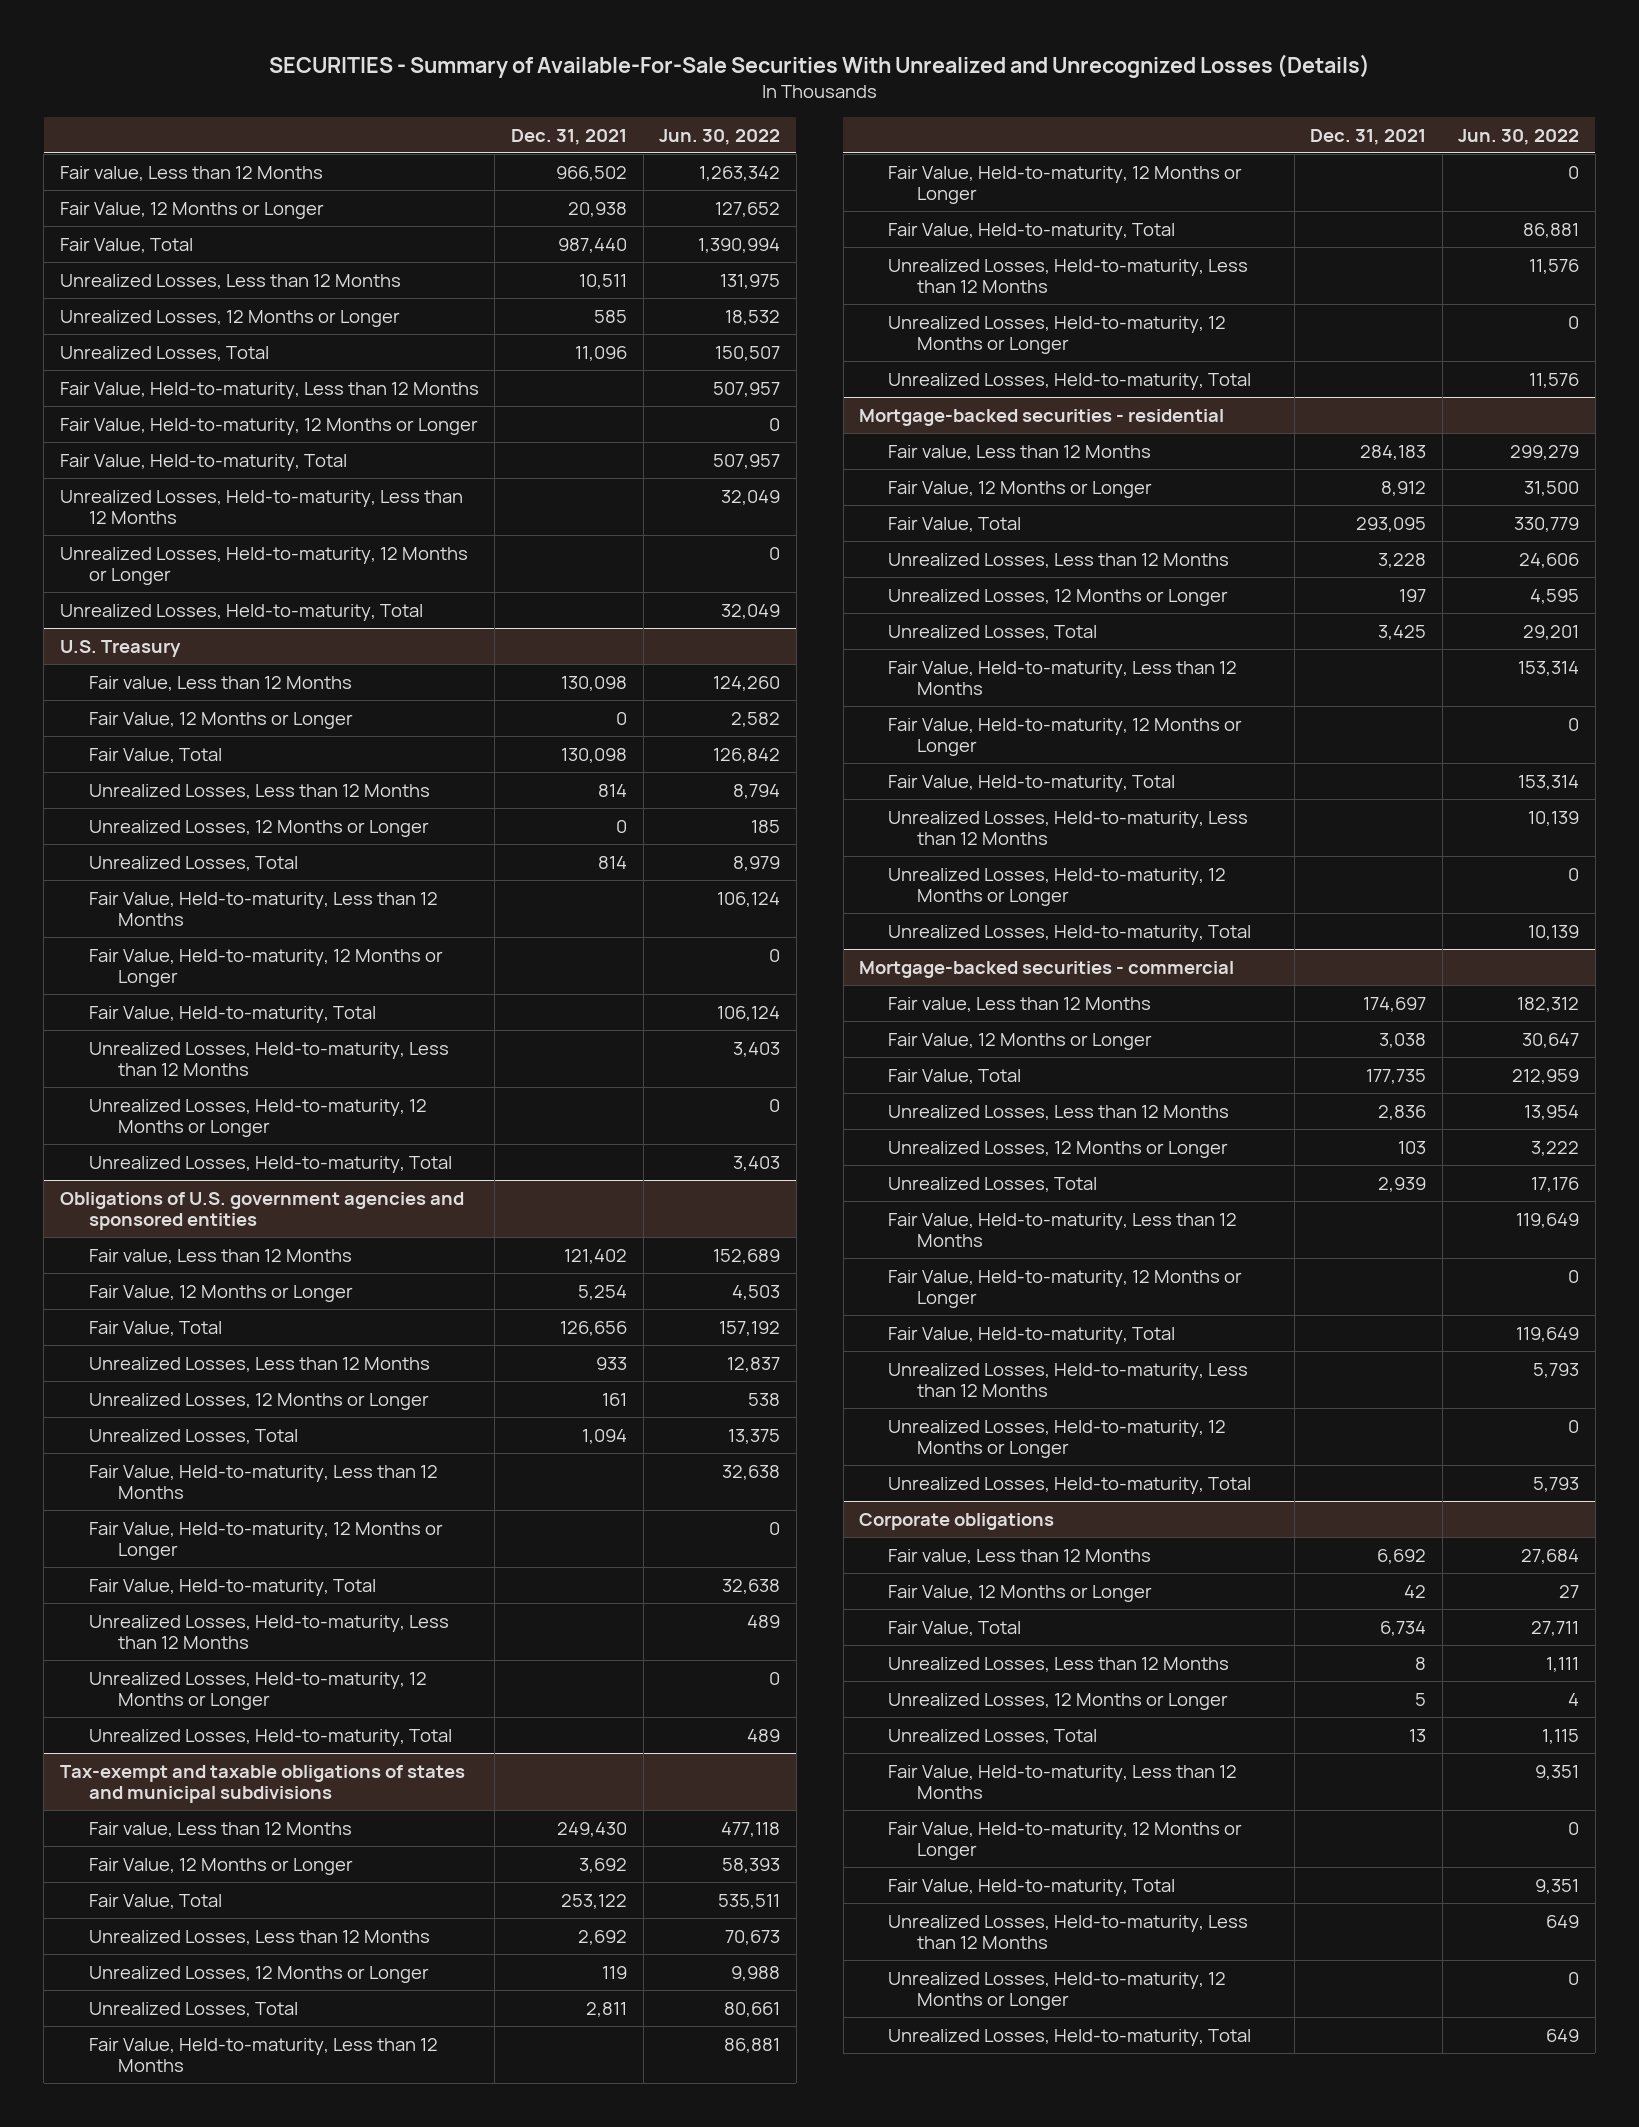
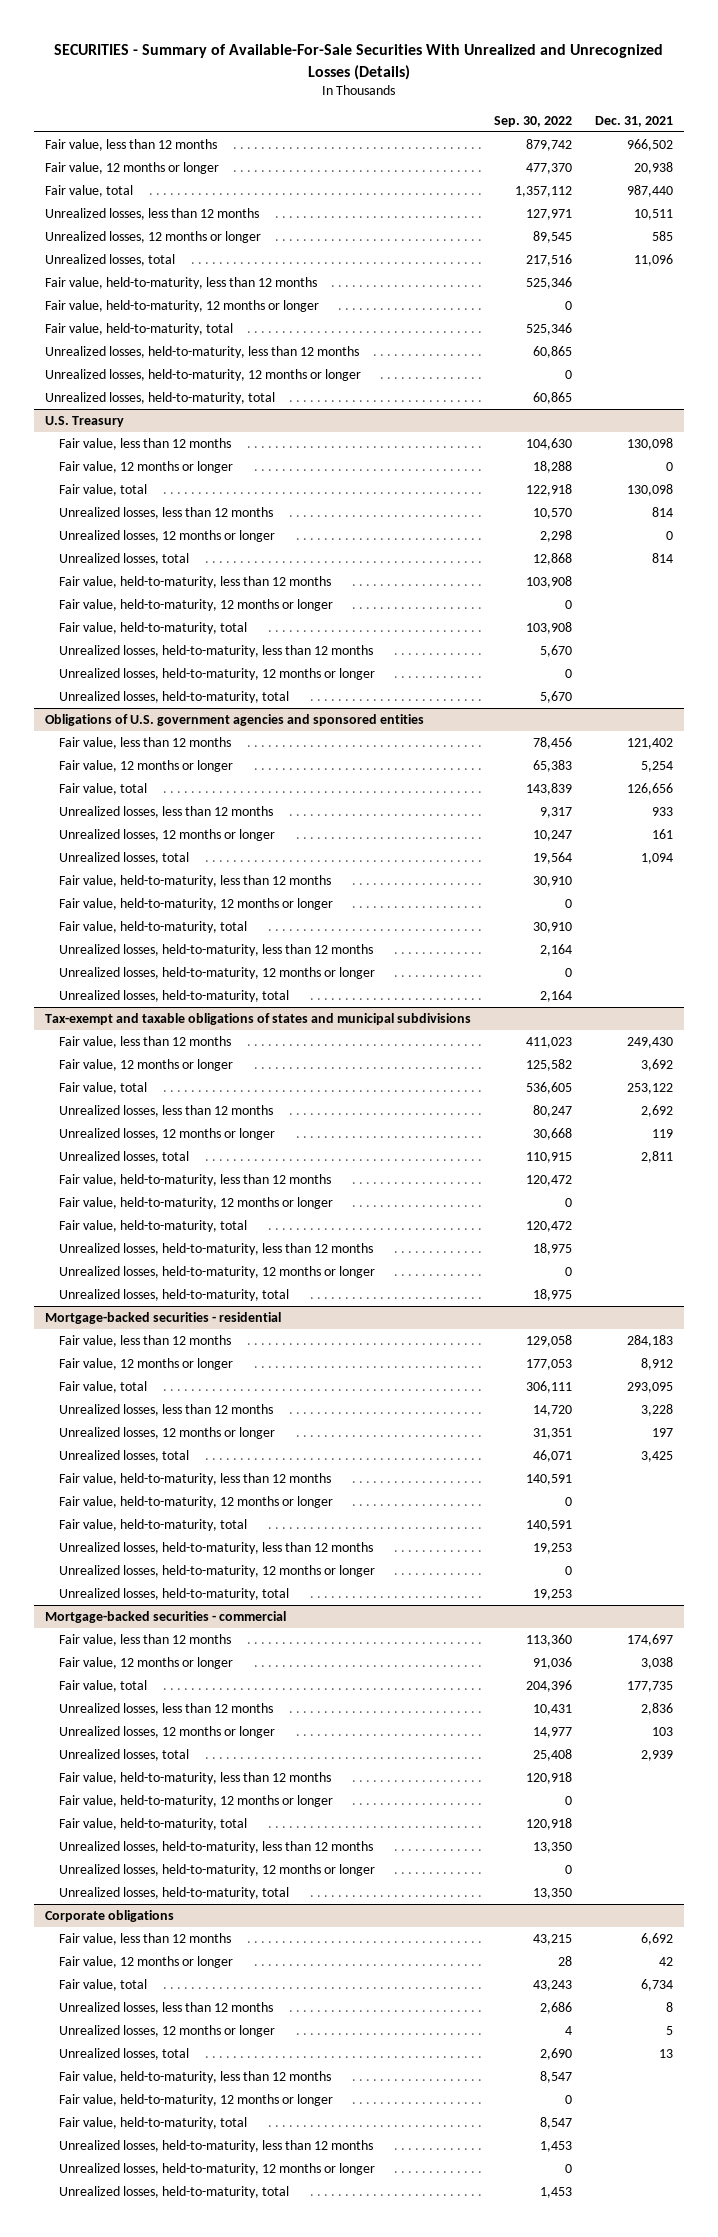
[659,128,781,145] Jun. 30, 2022 -> none
none -> [493,115,572,127] Sep. 30, 2022
[59,165,323,181] Fair value, Less than 12 Months -> [45,138,218,151] Fair value, less than 12 months
[59,201,324,219] Fair Value, 12 Months or Longer -> [45,161,220,174] Fair value, 12 months or longer
[59,237,193,253] Fair Value, Total -> [45,184,134,197] Fair value, total
[59,273,401,289] Unrealized Losses, Less than 12 Months -> [45,207,260,220] Unrealized losses, less than 12 months
[59,309,400,327] Unrealized Losses, 12 Months or Longer -> [45,230,262,243] Unrealized losses, 12 months or longer
[59,345,269,361] Unrealized Losses, Total -> [45,253,176,266] Unrealized losses, total
[59,381,479,399] Fair Value, Held-to-maturity, Less than 12 Months -> [45,276,318,289] Fair value, held-to-maturity, less than 12 months
[59,417,478,435] Fair Value, Held-to-maturity, 12 Months or Longer -> [45,299,320,312] Fair value, held-to-maturity, 12 months or longer
[59,453,347,471] Fair Value, Held-to-maturity, Total -> [45,322,234,335] Fair value, held-to-maturity, total
[59,489,463,525] Unrealized Losses, Held-to-maturity, Less than 12 Months -> [45,345,360,358] Unrealized losses, held-to-maturity, less than 12 months
[59,546,468,586] Unrealized Losses, Held-to-maturity, 12 Months or Longer -> [45,368,362,381] Unrealized losses, held-to-maturity, 12 months or longer
[59,603,423,621] Unrealized Losses, Held-to-maturity, Total -> [45,391,276,404] Unrealized losses, held-to-maturity, total
[89,675,353,691] Fair value, Less than 12 Months -> [59,437,232,450] Fair value, less than 12 months
[89,711,354,729] Fair Value, 12 Months or Longer -> [59,460,234,473] Fair value, 12 months or longer
[89,747,223,763] Fair Value, Total -> [59,483,148,496] Fair value, total
[89,783,431,799] Unrealized Losses, Less than 12 Months -> [59,506,274,519] Unrealized losses, less than 12 months
[89,819,430,837] Unrealized Losses, 12 Months or Longer -> [59,529,276,542] Unrealized losses, 12 months or longer
[89,855,299,871] Unrealized Losses, Total -> [59,552,190,565] Unrealized losses, total
[89,891,439,927] Fair Value, Held-to-maturity, Less than 12 Months -> [59,575,332,588] Fair value, held-to-maturity, less than 12 months
[89,948,444,988] Fair Value, Held-to-maturity, 12 Months or Longer -> [59,598,334,611] Fair value, held-to-maturity, 12 months or longer
[89,1005,377,1023] Fair Value, Held-to-maturity, Total -> [59,621,248,634] Fair value, held-to-maturity, total
[89,1041,450,1077] Unrealized Losses, Held-to-maturity, Less than 12 Months -> [59,644,374,657] Unrealized losses, held-to-maturity, less than 12 months
[89,1098,428,1138] Unrealized Losses, Held-to-maturity, 12 Months or Longer -> [59,667,376,680] Unrealized losses, held-to-maturity, 12 months or longer
[89,1155,453,1173] Unrealized Losses, Held-to-maturity, Total -> [59,690,290,703] Unrealized losses, held-to-maturity, total
[89,1248,353,1264] Fair value, Less than 12 Months -> [59,736,232,749] Fair value, less than 12 months
[89,1284,354,1302] Fair Value, 12 Months or Longer -> [59,759,234,772] Fair value, 12 months or longer
[89,1320,223,1336] Fair Value, Total -> [59,782,148,795] Fair value, total
[89,1356,431,1372] Unrealized Losses, Less than 12 Months -> [59,805,274,818] Unrealized losses, less than 12 months
[89,1392,430,1410] Unrealized Losses, 12 Months or Longer -> [59,828,276,841] Unrealized losses, 12 months or longer
[89,1428,299,1444] Unrealized Losses, Total -> [59,851,190,864] Unrealized losses, total
[89,1464,439,1500] Fair Value, Held-to-maturity, Less than 12 Months -> [59,874,332,887] Fair value, held-to-maturity, less than 12 months
[89,1521,444,1561] Fair Value, Held-to-maturity, 12 Months or Longer -> [59,897,334,910] Fair value, held-to-maturity, 12 months or longer
[89,1578,377,1596] Fair Value, Held-to-maturity, Total -> [59,920,248,933] Fair value, held-to-maturity, total
[89,1614,450,1650] Unrealized Losses, Held-to-maturity, Less than 12 Months -> [59,943,374,956] Unrealized losses, held-to-maturity, less than 12 months
[89,1671,428,1711] Unrealized Losses, Held-to-maturity, 12 Months or Longer -> [59,966,376,979] Unrealized losses, held-to-maturity, 12 months or longer
[89,1728,453,1746] Unrealized Losses, Held-to-maturity, Total -> [59,989,290,1002] Unrealized losses, held-to-maturity, total
[89,1821,353,1837] Fair value, Less than 12 Months -> [59,1035,232,1048] Fair value, less than 12 months
[89,1857,354,1875] Fair Value, 12 Months or Longer -> [59,1058,234,1071] Fair value, 12 months or longer
[89,1893,223,1909] Fair Value, Total -> [59,1081,148,1094] Fair value, total
[89,1929,431,1945] Unrealized Losses, Less than 12 Months -> [59,1104,274,1117] Unrealized losses, less than 12 months
[89,1965,430,1983] Unrealized Losses, 12 Months or Longer -> [59,1127,276,1140] Unrealized losses, 12 months or longer
[89,2001,299,2017] Unrealized Losses, Total -> [59,1150,190,1163] Unrealized losses, total
[89,2037,439,2073] Fair Value, Held-to-maturity, Less than 12 Months -> [59,1173,332,1186] Fair value, held-to-maturity, less than 12 months
[888,165,1243,205] Fair Value, Held-to-maturity, 12 Months or Longer -> [59,1196,334,1209] Fair value, held-to-maturity, 12 months or longer
[888,222,1176,240] Fair Value, Held-to-maturity, Total -> [59,1219,248,1232] Fair value, held-to-maturity, total
[888,258,1249,294] Unrealized Losses, Held-to-maturity, Less than 12 Months -> [59,1242,374,1255] Unrealized losses, held-to-maturity, less than 12 months
[888,315,1227,355] Unrealized Losses, Held-to-maturity, 12 Months or Longer -> [59,1265,376,1278] Unrealized losses, held-to-maturity, 12 months or longer
[888,372,1252,390] Unrealized Losses, Held-to-maturity, Total -> [59,1288,290,1301] Unrealized losses, held-to-maturity, total
[888,444,1152,460] Fair value, Less than 12 Months -> [59,1334,232,1347] Fair value, less than 12 months
[888,480,1153,498] Fair Value, 12 Months or Longer -> [59,1357,234,1370] Fair value, 12 months or longer
[888,516,1022,532] Fair Value, Total -> [59,1380,148,1393] Fair value, total
[888,552,1230,568] Unrealized Losses, Less than 12 Months -> [59,1403,274,1416] Unrealized losses, less than 12 months
[888,588,1229,606] Unrealized Losses, 12 Months or Longer -> [59,1426,276,1439] Unrealized losses, 12 months or longer
[888,624,1098,640] Unrealized Losses, Total -> [59,1449,190,1462] Unrealized losses, total
[888,660,1238,696] Fair Value, Held-to-maturity, Less than 12 Months -> [59,1472,332,1485] Fair value, held-to-maturity, less than 12 months
[888,717,1243,757] Fair Value, Held-to-maturity, 12 Months or Longer -> [59,1495,334,1508] Fair value, held-to-maturity, 12 months or longer
[888,774,1176,792] Fair Value, Held-to-maturity, Total -> [59,1518,248,1531] Fair value, held-to-maturity, total
[888,810,1249,846] Unrealized Losses, Held-to-maturity, Less than 12 Months -> [59,1541,374,1554] Unrealized losses, held-to-maturity, less than 12 months
[888,867,1227,907] Unrealized Losses, Held-to-maturity, 12 Months or Longer -> [59,1564,376,1577] Unrealized losses, held-to-maturity, 12 months or longer
[888,924,1252,942] Unrealized Losses, Held-to-maturity, Total -> [59,1587,290,1600] Unrealized losses, held-to-maturity, total
[888,996,1152,1012] Fair value, Less than 12 Months -> [59,1633,232,1646] Fair value, less than 12 months
[888,1032,1153,1050] Fair Value, 12 Months or Longer -> [59,1656,234,1669] Fair value, 12 months or longer
[888,1068,1022,1084] Fair Value, Total -> [59,1679,148,1692] Fair value, total
[888,1104,1230,1120] Unrealized Losses, Less than 12 Months -> [59,1702,274,1715] Unrealized losses, less than 12 months
[888,1140,1229,1158] Unrealized Losses, 12 Months or Longer -> [59,1725,276,1738] Unrealized losses, 12 months or longer
[888,1176,1098,1192] Unrealized Losses, Total -> [59,1748,190,1761] Unrealized losses, total
[888,1212,1238,1248] Fair Value, Held-to-maturity, Less than 12 Months -> [59,1771,332,1784] Fair value, held-to-maturity, less than 12 months
[888,1269,1243,1309] Fair Value, Held-to-maturity, 12 Months or Longer -> [59,1794,334,1807] Fair value, held-to-maturity, 12 months or longer
[888,1326,1176,1344] Fair Value, Held-to-maturity, Total -> [59,1817,248,1830] Fair value, held-to-maturity, total
[888,1362,1249,1398] Unrealized Losses, Held-to-maturity, Less than 12 Months -> [59,1840,374,1853] Unrealized losses, held-to-maturity, less than 12 months
[888,1419,1227,1459] Unrealized Losses, Held-to-maturity, 12 Months or Longer -> [59,1863,376,1876] Unrealized losses, held-to-maturity, 12 months or longer
[888,1476,1252,1494] Unrealized Losses, Held-to-maturity, Total -> [59,1886,290,1899] Unrealized losses, held-to-maturity, total
[888,1548,1152,1564] Fair value, Less than 12 Months -> [59,1932,232,1945] Fair value, less than 12 months
[888,1584,1153,1602] Fair Value, 12 Months or Longer -> [59,1955,234,1968] Fair value, 12 months or longer
[888,1620,1022,1636] Fair Value, Total -> [59,1978,148,1991] Fair value, total
[888,1656,1230,1672] Unrealized Losses, Less than 12 Months -> [59,2001,274,2014] Unrealized losses, less than 12 months
[888,1692,1229,1710] Unrealized Losses, 12 Months or Longer -> [59,2024,276,2037] Unrealized losses, 12 months or longer
[888,1728,1098,1744] Unrealized Losses, Total -> [59,2047,190,2060] Unrealized losses, total
[888,1764,1238,1800] Fair Value, Held-to-maturity, Less than 12 Months -> [59,2070,332,2083] Fair value, held-to-maturity, less than 12 months
[888,1821,1243,1861] Fair Value, Held-to-maturity, 12 Months or Longer -> [59,2093,334,2106] Fair value, held-to-maturity, 12 months or longer
[888,1878,1176,1896] Fair Value, Held-to-maturity, Total -> [59,2116,248,2129] Fair value, held-to-maturity, total
[888,1914,1249,1950] Unrealized Losses, Held-to-maturity, Less than 12 Months -> [59,2139,374,2152] Unrealized losses, held-to-maturity, less than 12 months
[888,1971,1227,2011] Unrealized Losses, Held-to-maturity, 12 Months or Longer -> [59,2162,376,2175] Unrealized losses, held-to-maturity, 12 months or longer
[888,2028,1252,2046] Unrealized Losses, Held-to-maturity, Total -> [59,2185,290,2198] Unrealized losses, held-to-maturity, total

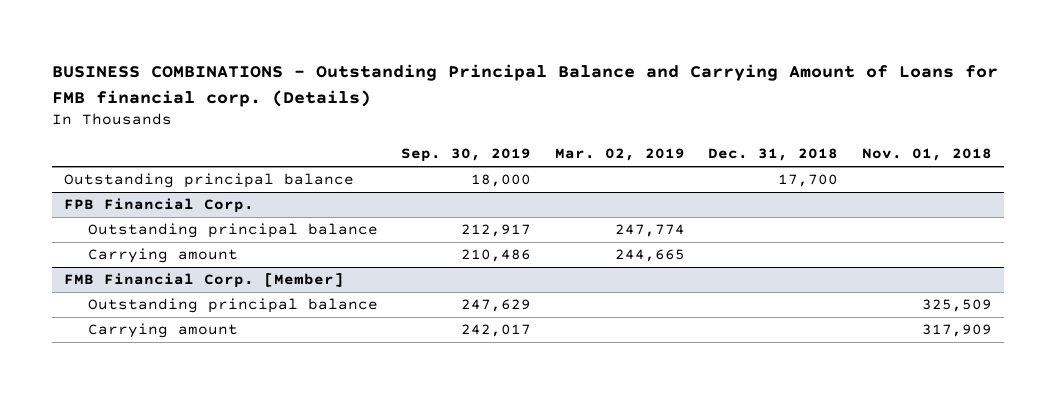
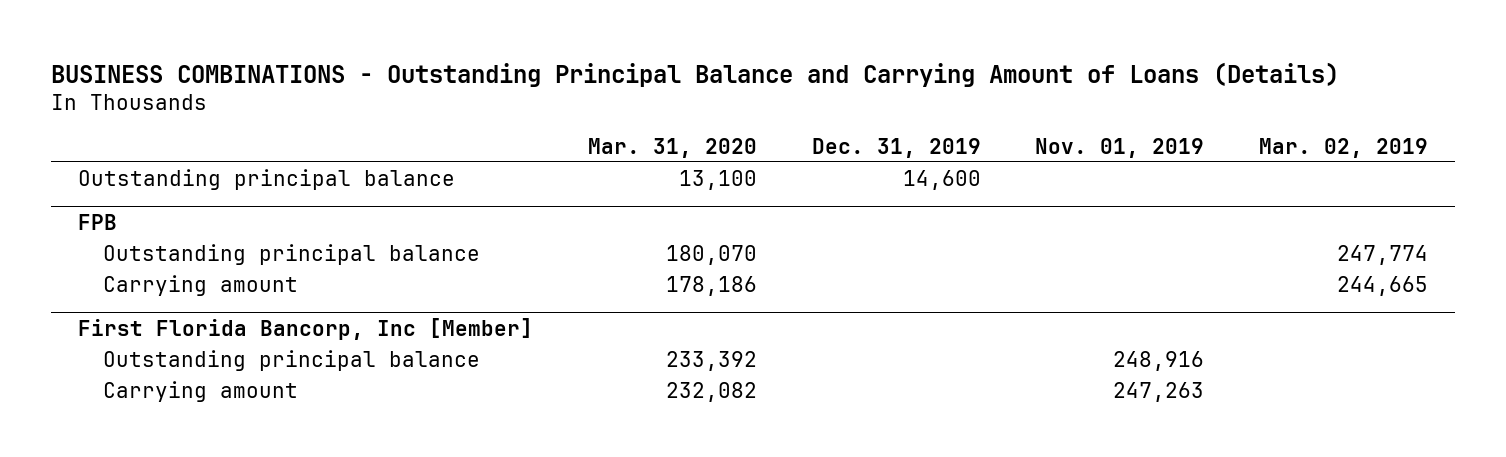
[52,64,999,107] BUSINESS COMBINATIONS - Outstanding Principal Balance and Carrying Amount of Loans for FMB financial corp. (Details) -> [50,61,1339,87] BUSINESS COMBINATIONS - Outstanding Principal Balance and Carrying Amount of Loans (Details)
[401,148,532,163] Sep. 30, 2019 -> none
[708,148,839,162] Dec. 31, 2018 -> none
[861,148,992,162] Nov. 01, 2018 -> none
none -> [587,137,757,158] Mar. 31, 2020
none -> [811,137,981,158] Dec. 31, 2019
none -> [1035,137,1205,158] Nov. 01, 2019
[63,198,254,214] FPB Financial Corp. -> [78,213,118,230] FPB
[63,273,344,289] FMB Financial Corp. [Member] -> none
[87,298,378,314] Outstanding principal balance -> none
[87,323,238,339] Carrying amount -> none
none -> [78,317,534,340] First Florida Bancorp, Inc [Member]
none -> [102,350,480,372] Outstanding principal balance
none -> [102,381,298,403] Carrying amount

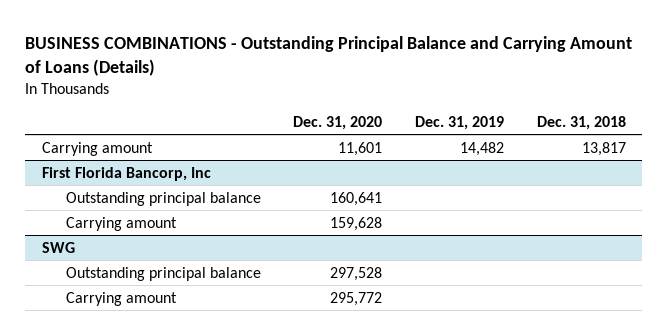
[587,137,757,158] Mar. 31, 2020 -> none
[1035,137,1205,158] Nov. 01, 2019 -> none
[1258,137,1428,158] Mar. 02, 2019 -> none
none -> [293,115,383,130] Dec. 31, 2020
none -> [536,115,626,130] Dec. 31, 2018
[78,169,456,191] Outstanding principal balance -> none
[78,213,118,230] FPB -> none
[102,244,480,266] Outstanding principal balance -> none
[102,275,298,297] Carrying amount -> none
none -> [41,141,153,156] Carrying amount
[78,317,534,340] First Florida Bancorp, Inc [Member] -> [41,166,211,181] First Florida Bancorp, Inc
none -> [41,241,75,253] SWG
none -> [65,266,261,281] Outstanding principal balance
none -> [65,291,177,306] Carrying amount

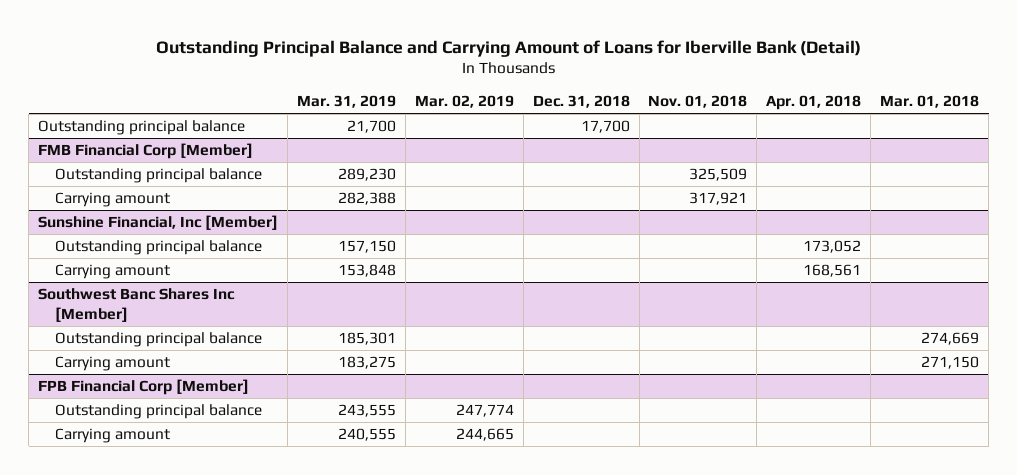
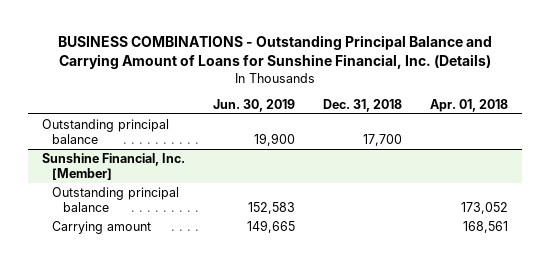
[155,39,861,57] Outstanding Principal Balance and Carrying Amount of Loans for Iberville Bank (Detail) -> [57,35,492,70] BUSINESS COMBINATIONS - Outstanding Principal Balance and Carrying Amount of Loans for Sunshine Financial, Inc. (Details)
[297,94,397,108] Mar. 31, 2019 -> none
[414,94,514,108] Mar. 02, 2019 -> none
[648,94,748,108] Nov. 01, 2018 -> none
[880,94,980,108] Mar. 01, 2018 -> none
none -> [212,99,295,113] Jun. 30, 2019
[38,143,254,160] FMB Financial Corp [Member] -> none
[55,168,263,184] Outstanding principal balance -> none
[55,192,171,208] Carrying amount -> none
[38,215,279,231] Sunshine Financial, Inc [Member] -> [41,152,185,181] Sunshine Financial, Inc. [Member]
[38,288,236,322] Southwest Banc Shares Inc [Member] -> none
[55,332,263,348] Outstanding principal balance -> none
[55,356,171,372] Carrying amount -> none
[38,379,250,396] FPB Financial Corp [Member] -> none
[55,404,263,420] Outstanding principal balance -> none
[55,428,171,444] Carrying amount -> none

